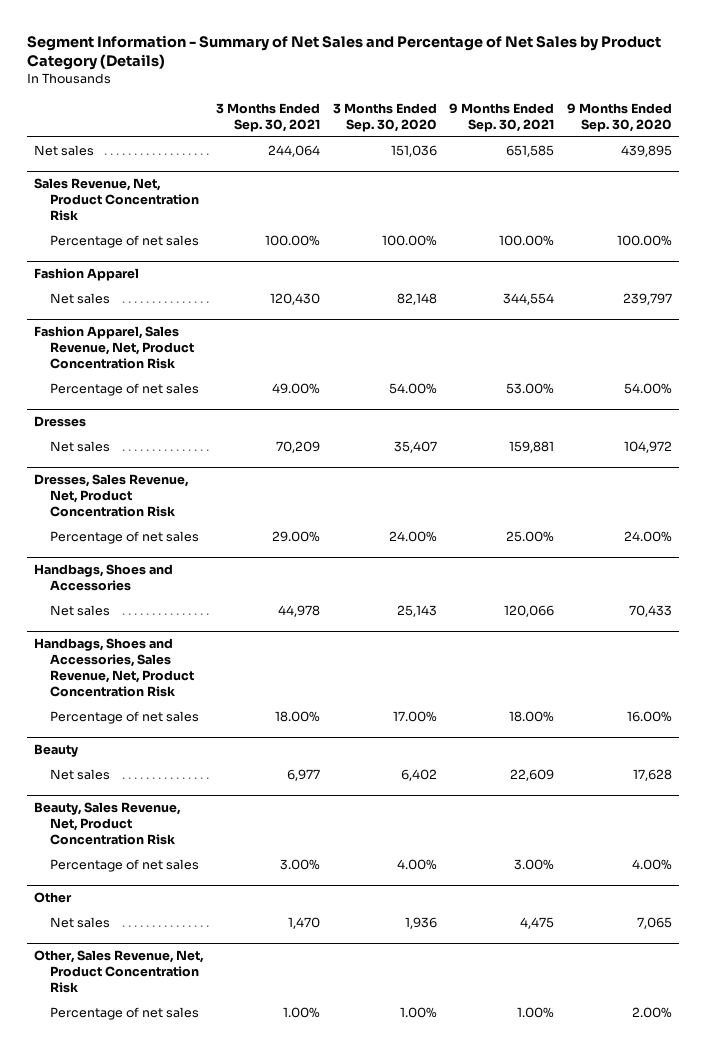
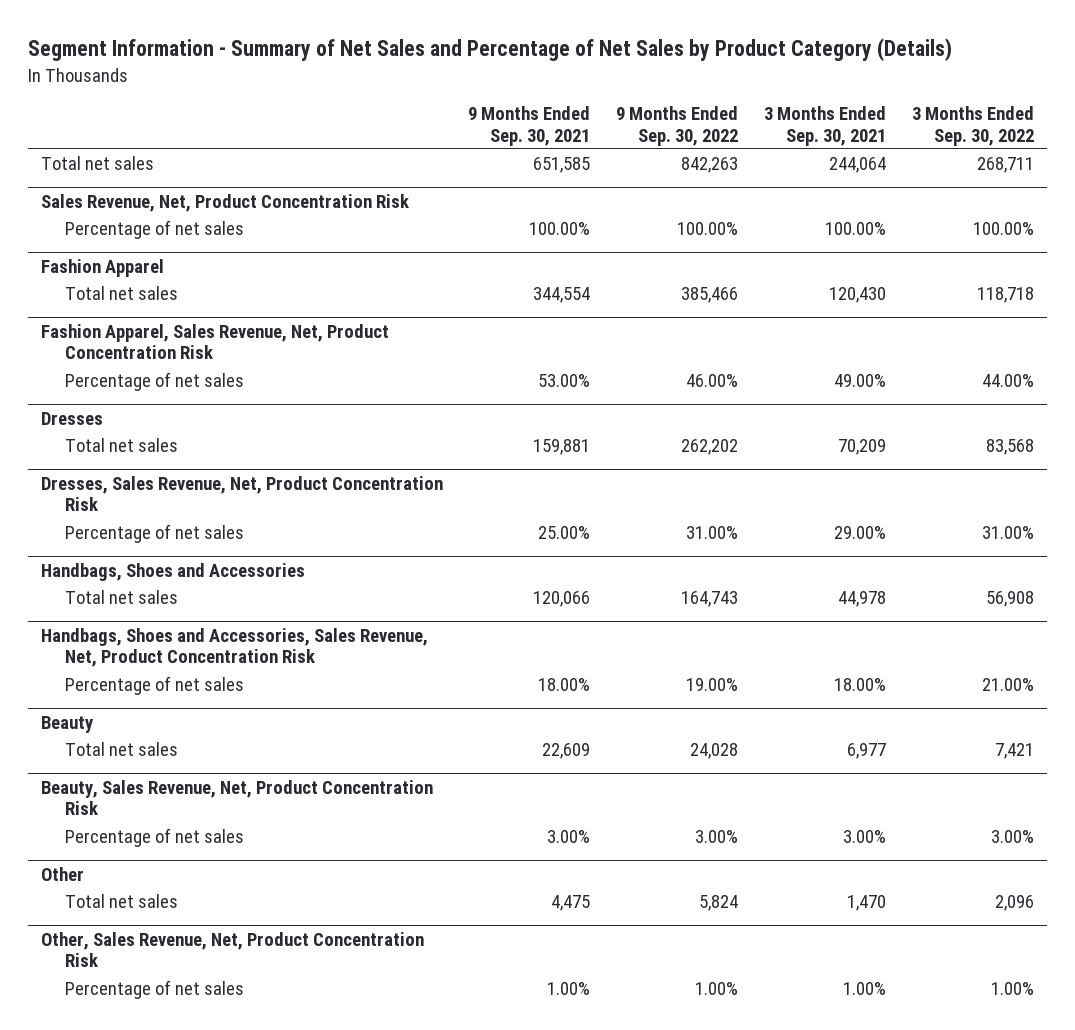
[332,102,437,132] 3 Months Ended Sep. 30, 2020 -> none
[567,102,673,132] 9 Months Ended Sep. 30, 2020 -> none
none -> [616,106,739,146] 9 Months Ended Sep. 30, 2022
none -> [912,106,1035,146] 3 Months Ended Sep. 30, 2022
[33,145,94,157] Net sales -> [40,156,154,171] Total net sales
[49,293,110,305] Net sales -> [64,286,178,301] Total net sales
[49,441,110,453] Net sales -> [64,438,178,453] Total net sales
[49,605,110,617] Net sales -> [64,590,178,605] Total net sales
[49,769,110,781] Net sales -> [64,742,178,757] Total net sales
[49,917,110,929] Net sales -> [64,894,178,909] Total net sales

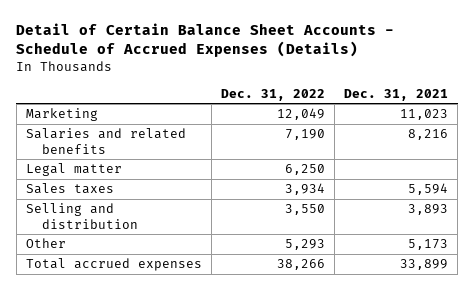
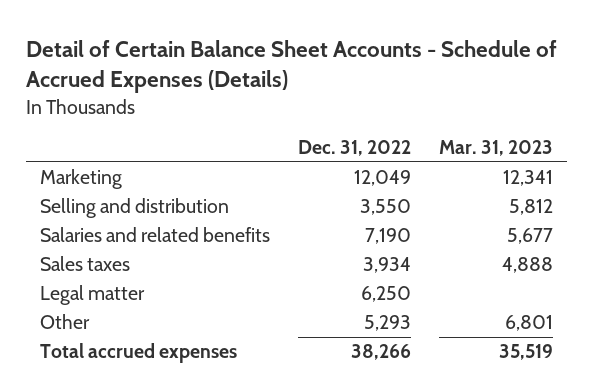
[344,88,449,101] Dec. 31, 2021 -> none
none -> [439,140,554,157] Mar. 31, 2023
[25,203,138,229] Selling and distribution -> [40,198,230,219] Selling and distribution
[25,163,122,177] Legal matter -> [40,285,146,306] Legal matter

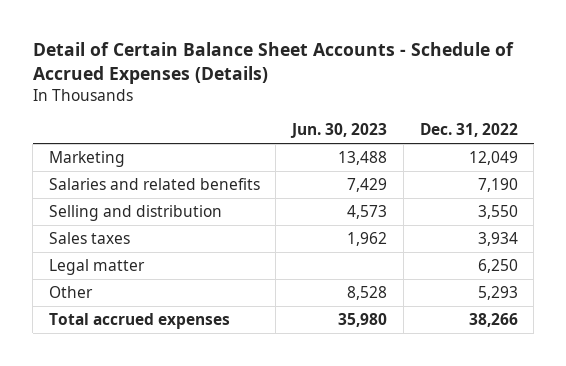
[439,140,554,157] Mar. 31, 2023 -> none
none -> [290,123,388,139] Jun. 30, 2023
[40,198,230,219] Selling and distribution -> [48,204,222,221] Selling and distribution

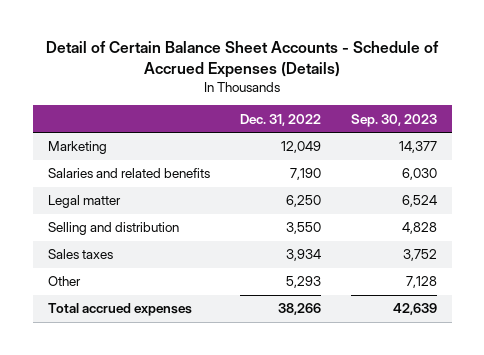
[290,123,388,139] Jun. 30, 2023 -> none
none -> [350,113,437,127] Sep. 30, 2023
[48,258,145,275] Legal matter -> [47,195,121,209] Legal matter

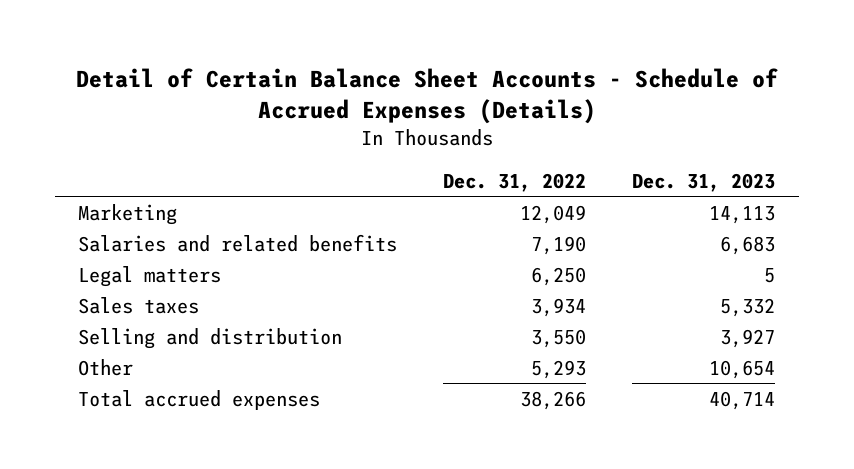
[350,113,437,127] Sep. 30, 2023 -> none
none -> [632,172,776,192] Dec. 31, 2023
[47,195,121,209] Legal matter -> [78,265,222,287] Legal matters
[47,222,179,236] Selling and distribution -> [78,327,343,349] Selling and distribution

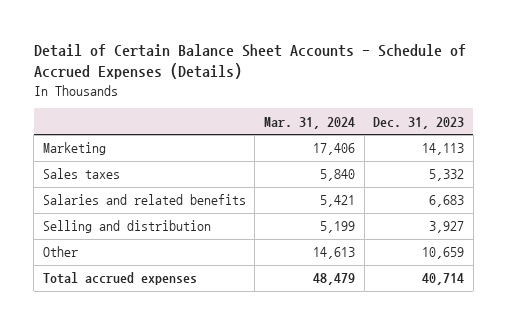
[443,172,587,192] Dec. 31, 2022 -> none
none -> [263,116,355,129] Mar. 31, 2024
[78,265,222,287] Legal matters -> none
[78,233,398,252] Salaries and related benefits -> [42,194,246,206] Salaries and related benefits
[709,359,776,379] 10,654 -> [422,247,465,260] 10,659

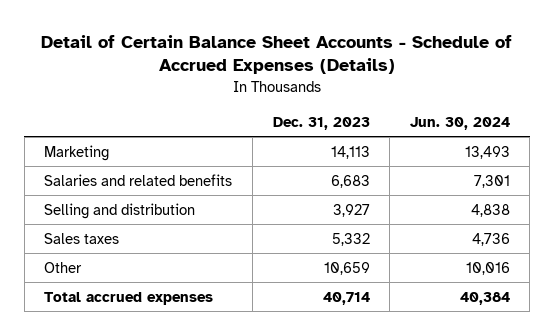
[263,116,355,129] Mar. 31, 2024 -> none
none -> [409,116,510,130] Jun. 30, 2024
[42,168,120,180] Sales taxes -> [44,232,120,244] Sales taxes

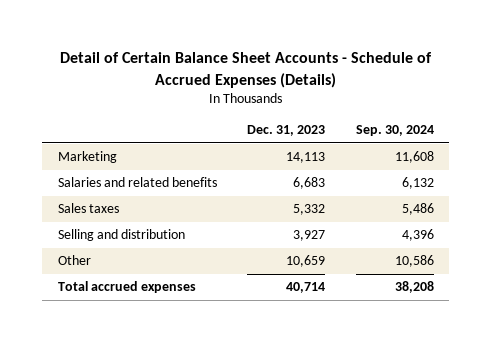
[409,116,510,130] Jun. 30, 2024 -> none
none -> [355,125,434,137] Sep. 30, 2024
[44,202,196,219] Selling and distribution -> [57,229,185,242] Selling and distribution

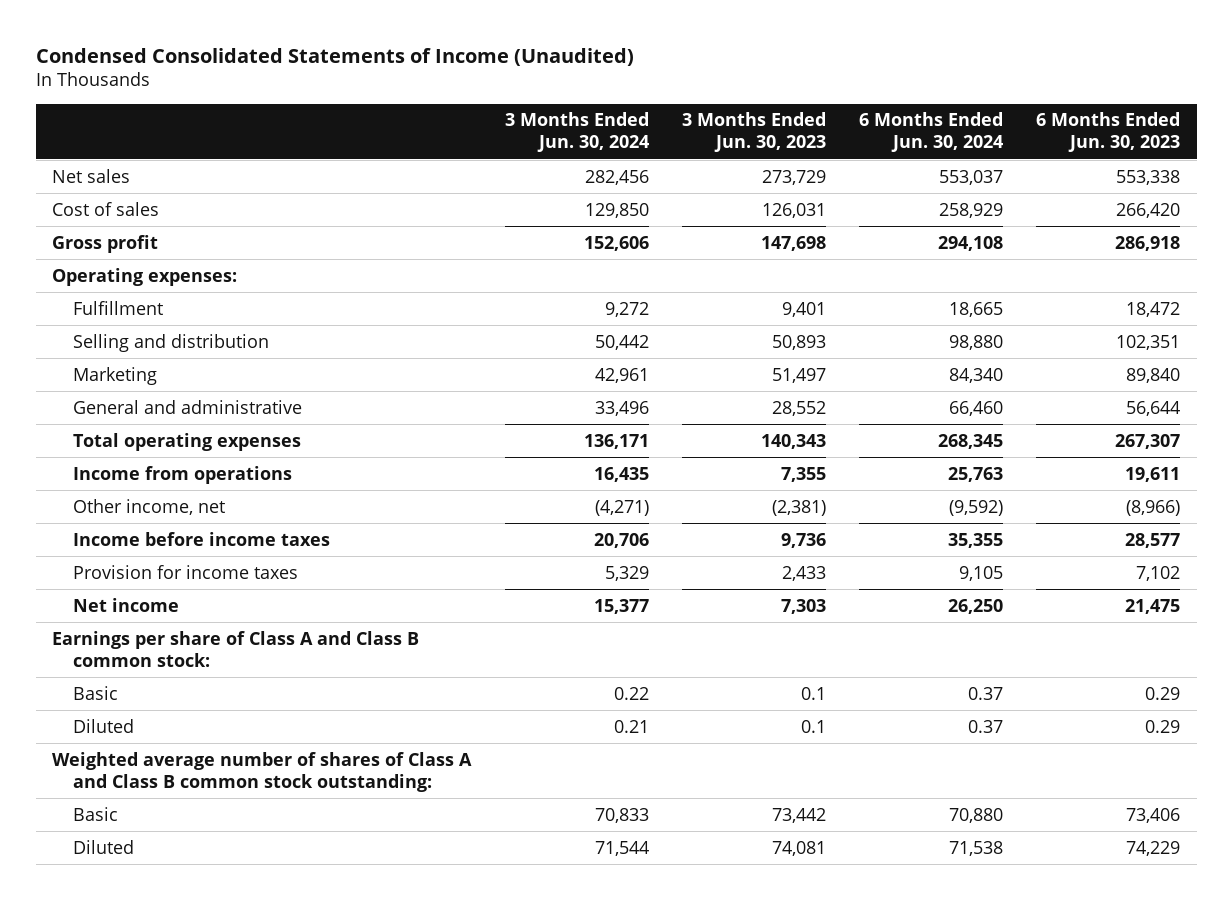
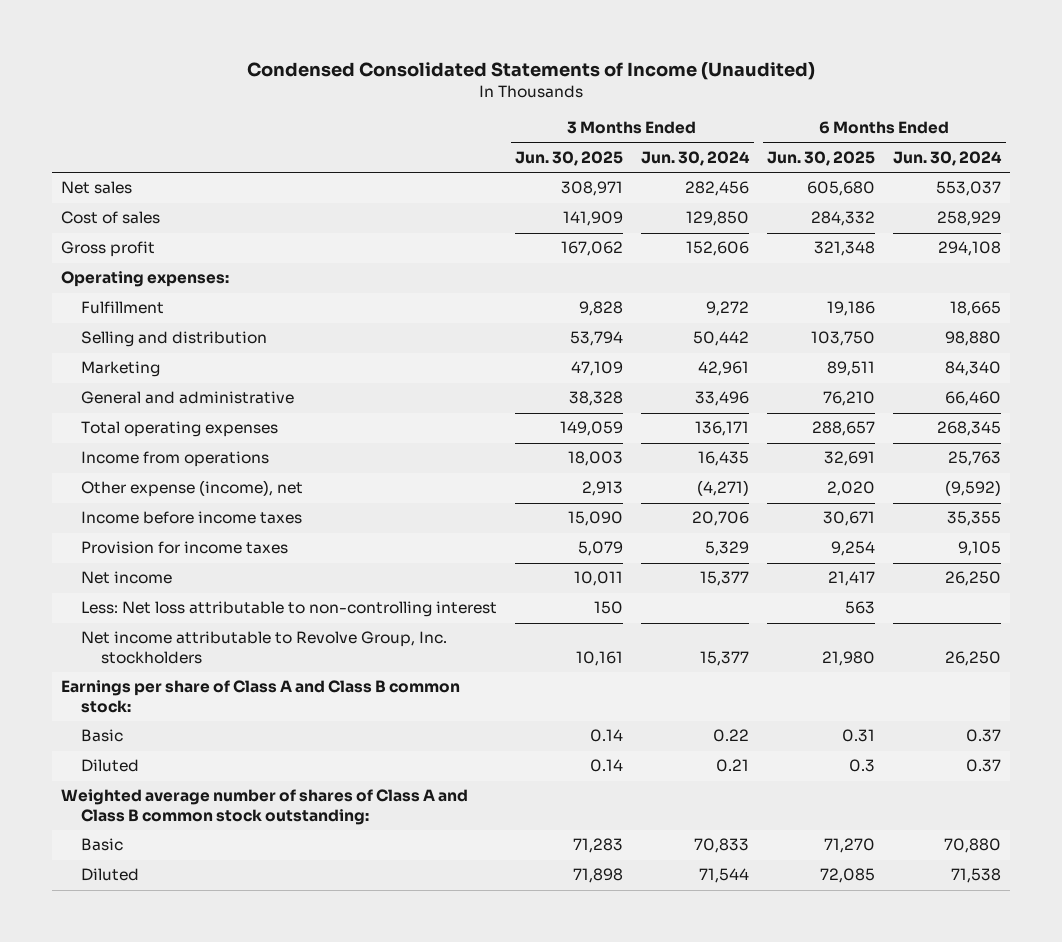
[681,112,826,153] 3 Months Ended Jun. 30, 2023 -> none
[1035,112,1180,153] 6 Months Ended Jun. 30, 2023 -> none
none -> [515,150,624,166] Jun. 30, 2025
none -> [767,150,876,166] Jun. 30, 2025
[72,498,225,515] Other income, net -> [81,480,304,498] Other expense (income), net
none -> [81,601,498,618] Less: Net loss attributable to non-controlling interest
none -> [81,631,448,664] Net income attributable to Revolve Group, Inc. stockholders

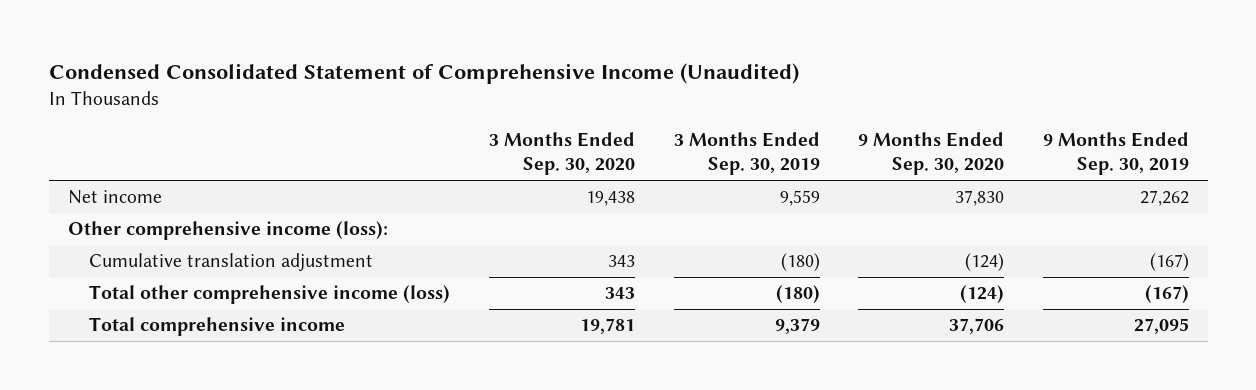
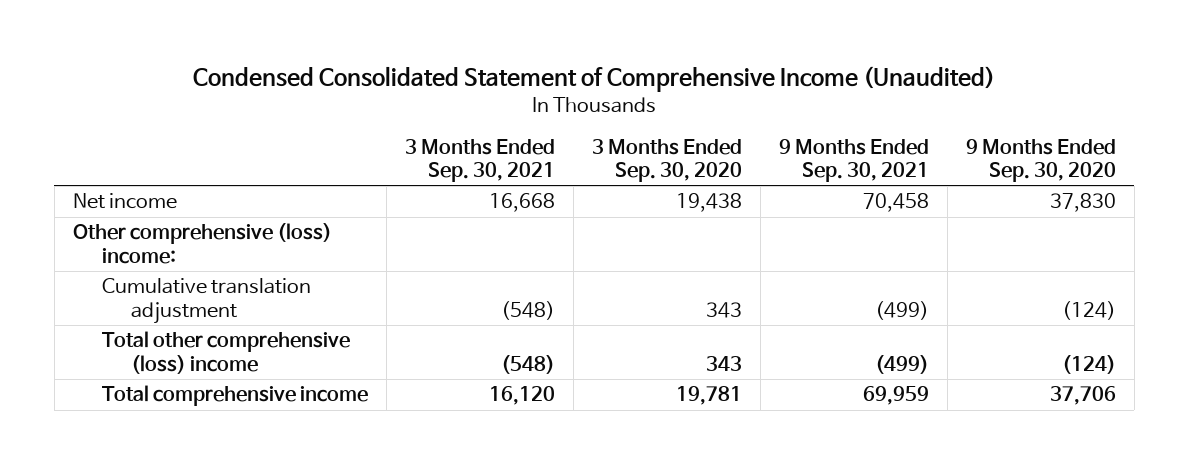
[673,132,820,176] 3 Months Ended Sep. 30, 2019 -> none
[1042,132,1189,176] 9 Months Ended Sep. 30, 2019 -> none
none -> [404,138,555,183] 3 Months Ended Sep. 30, 2021
none -> [778,138,929,183] 9 Months Ended Sep. 30, 2021
[67,221,388,241] Other comprehensive income (loss): -> [72,223,332,264] Other comprehensive (loss) income:
[89,285,451,305] Total other comprehensive income (loss) -> [101,331,350,374] Total other comprehensive (loss) income

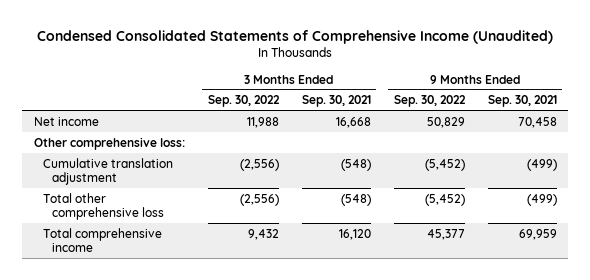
[193,66,996,93] Condensed Consolidated Statement of Comprehensive Income (Unaudited) -> [37,29,554,44] Condensed Consolidated Statements of Comprehensive Income (Unaudited)
[591,138,742,183] 3 Months Ended Sep. 30, 2020 -> none
[965,138,1116,183] 9 Months Ended Sep. 30, 2020 -> none
none -> [207,95,280,108] Sep. 30, 2022
none -> [393,95,466,108] Sep. 30, 2022
[72,223,332,264] Other comprehensive (loss) income: -> [33,136,185,150] Other comprehensive loss:
[101,331,350,374] Total other comprehensive (loss) income -> [42,192,164,221] Total other comprehensive loss

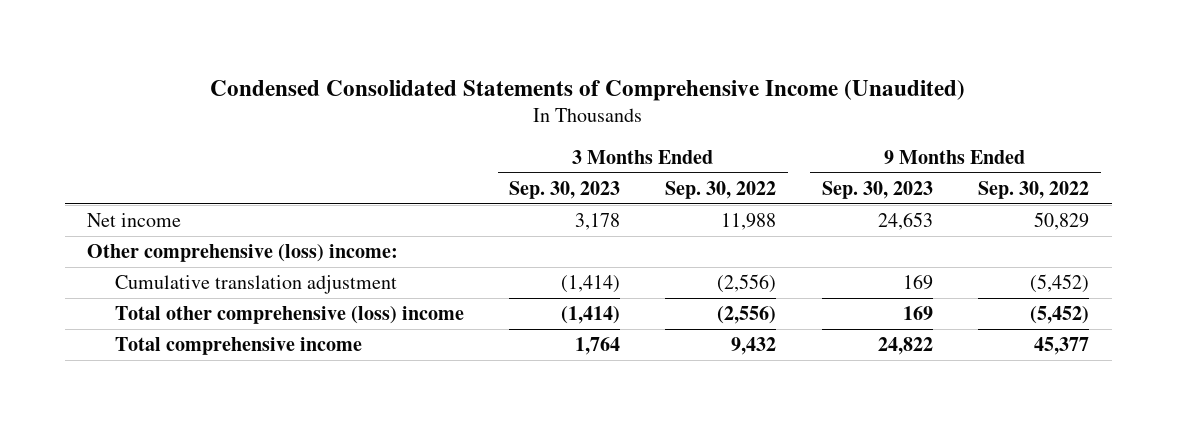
[301,95,371,108] Sep. 30, 2021 -> none
[487,95,557,108] Sep. 30, 2021 -> none
none -> [508,180,620,199] Sep. 30, 2023
none -> [821,180,933,199] Sep. 30, 2023
[33,136,185,150] Other comprehensive loss: -> [87,243,399,262] Other comprehensive (loss) income:
[42,192,164,221] Total other comprehensive loss -> [114,305,464,324] Total other comprehensive (loss) income

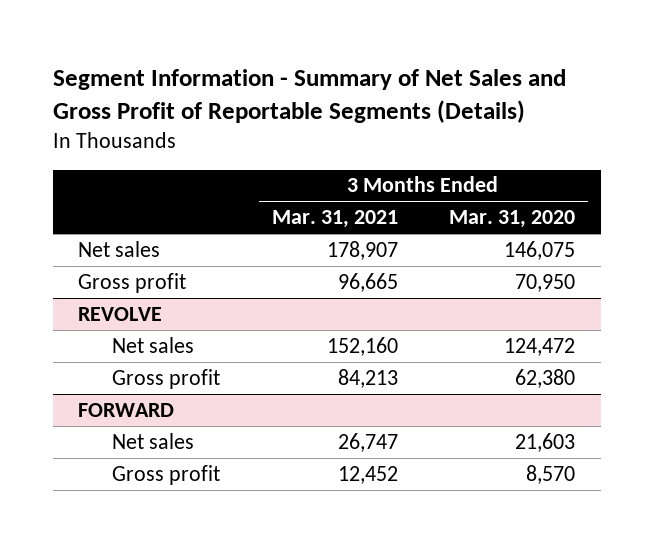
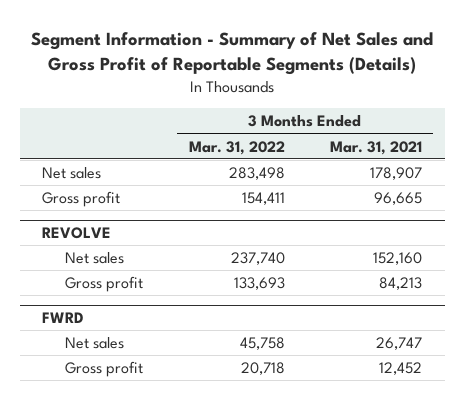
[449,210,576,229] Mar. 31, 2020 -> none
none -> [188,140,285,155] Mar. 31, 2022
[78,402,175,417] FORWARD -> [42,312,85,324] FWRD

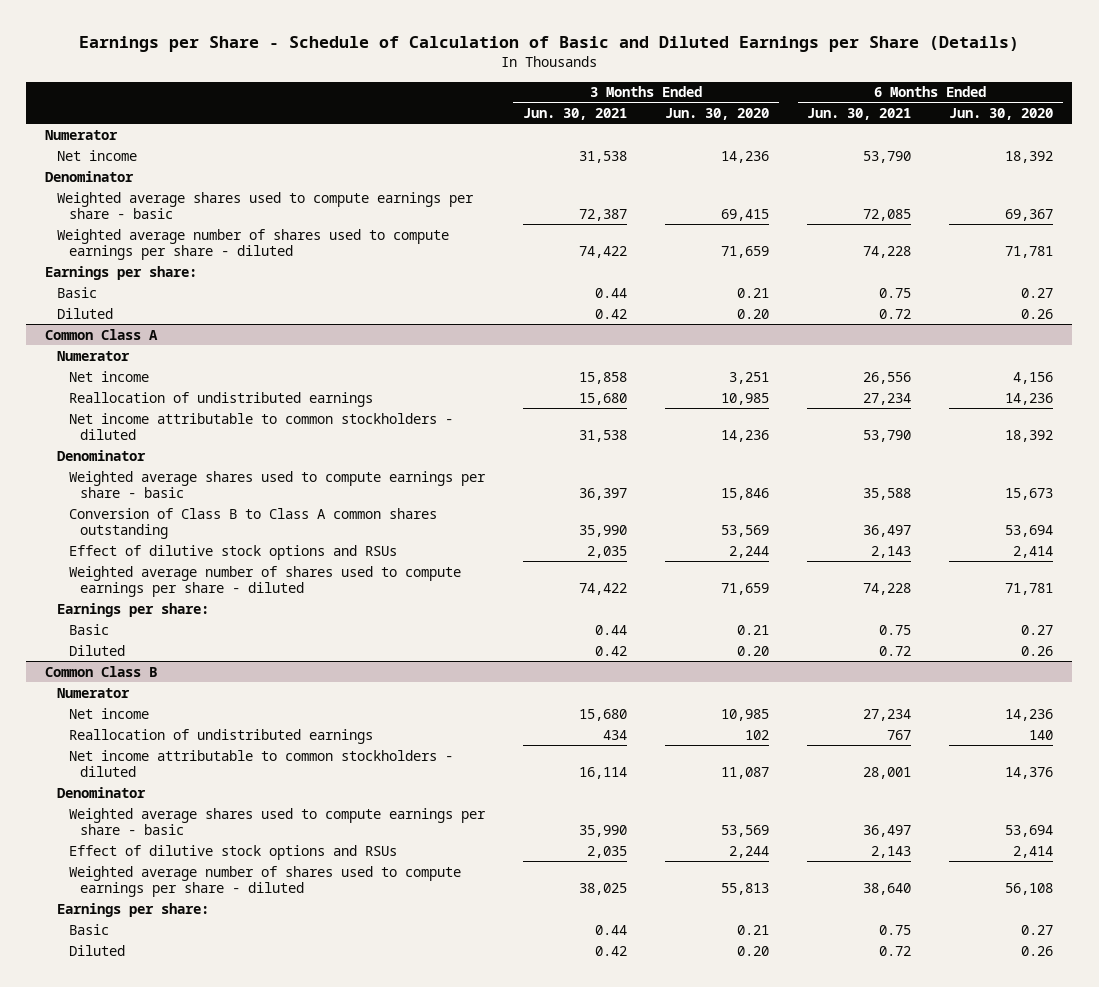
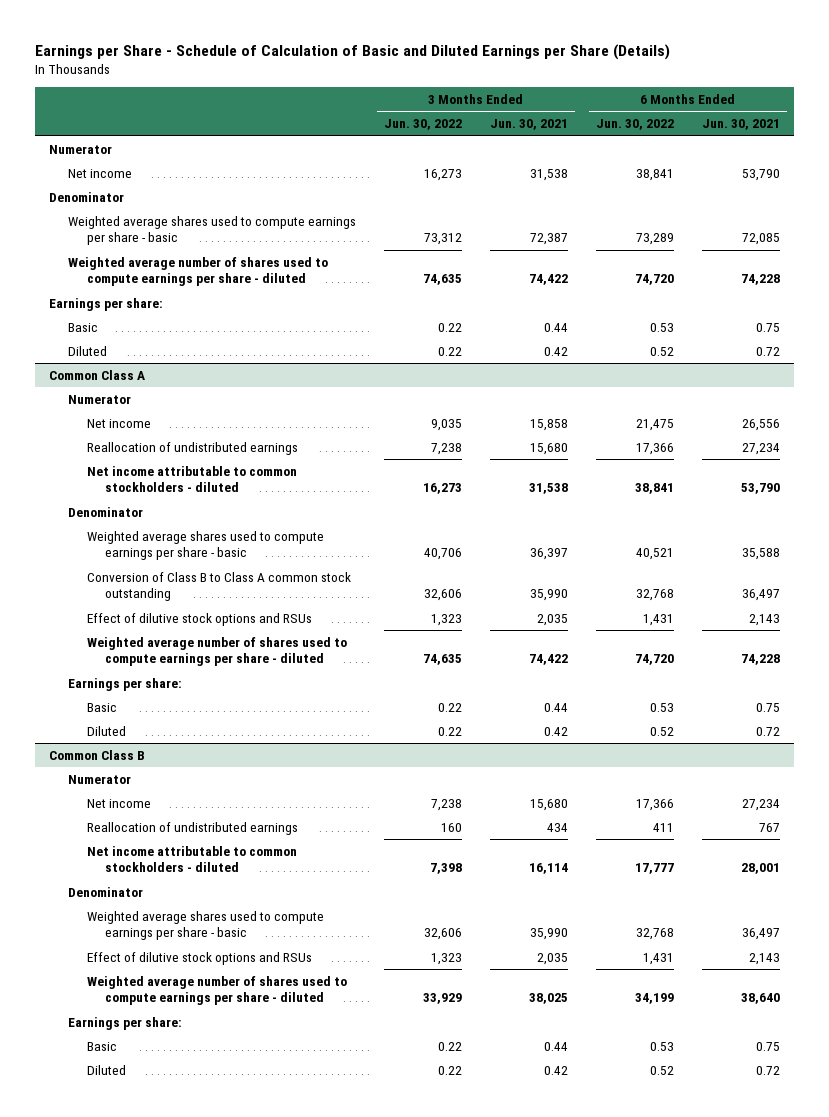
[665,107,770,120] Jun. 30, 2020 -> none
[949,107,1054,120] Jun. 30, 2020 -> none
none -> [383,119,462,131] Jun. 30, 2022
none -> [596,119,675,131] Jun. 30, 2022
[68,507,437,539] Conversion of Class B to Class A common shares outstanding -> [86,571,351,602] Conversion of Class B to Class A common stock outstanding

